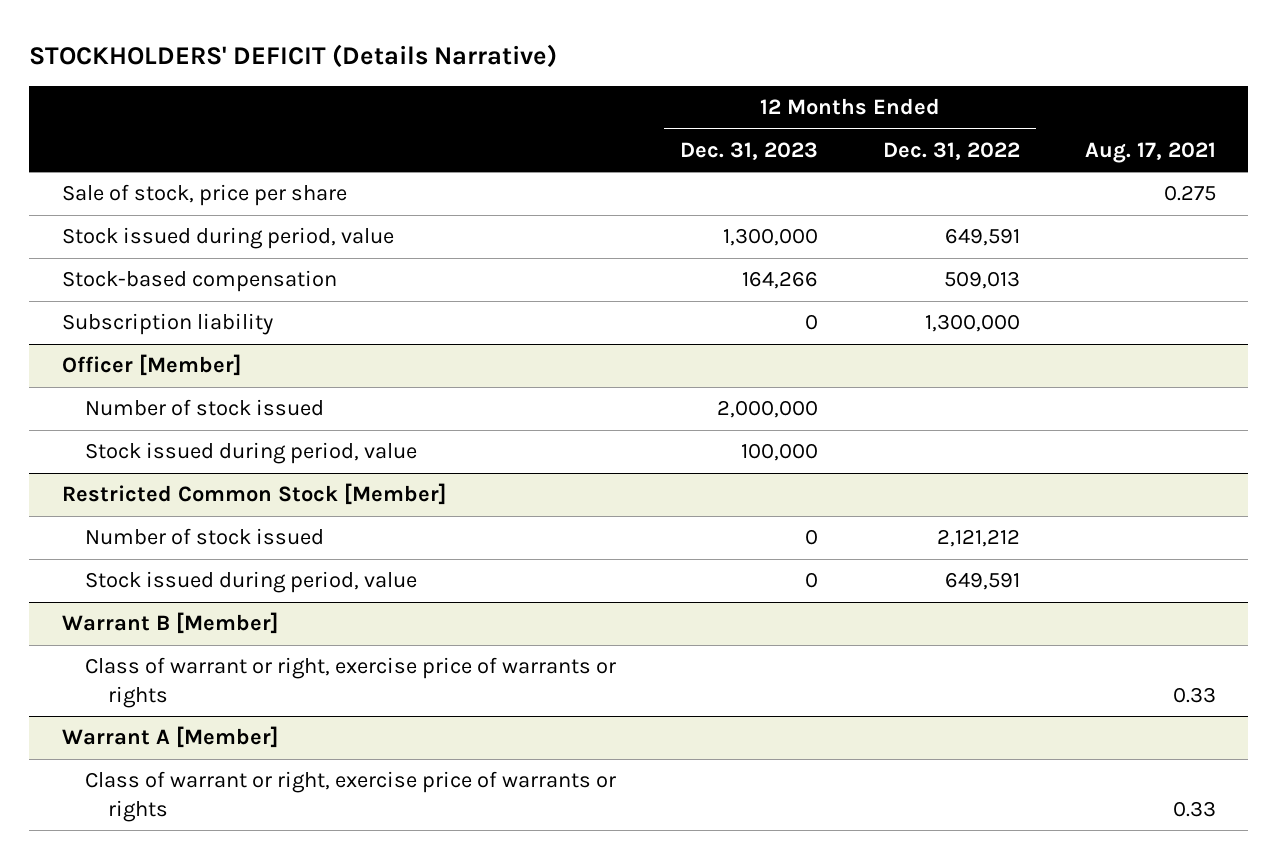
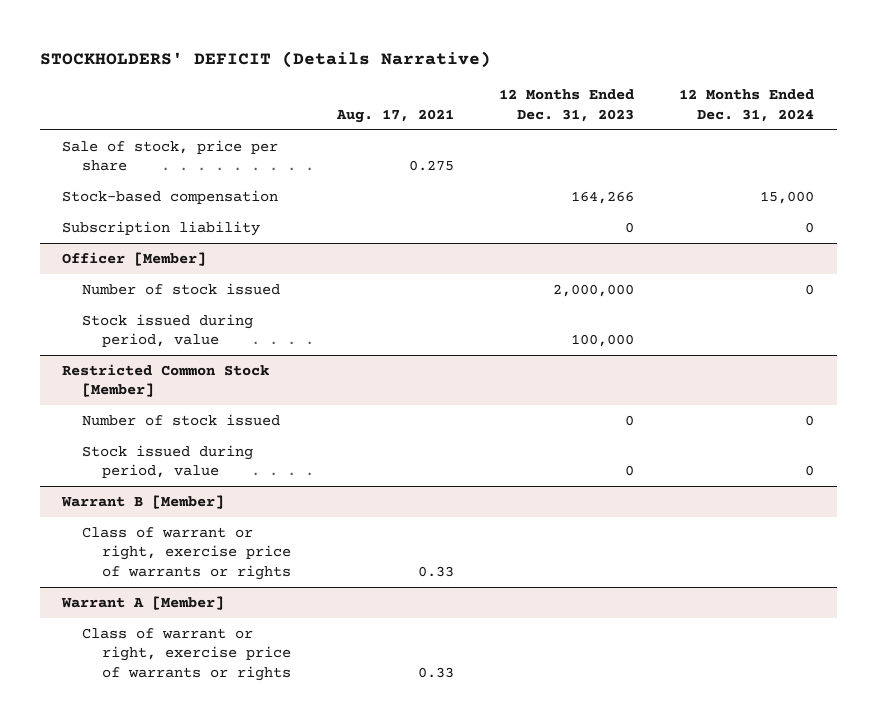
[883,141,1021,160] Dec. 31, 2022 -> none
none -> [679,89,815,122] 12 Months Ended Dec. 31, 2024
[61,227,394,250] Stock issued during period, value -> none

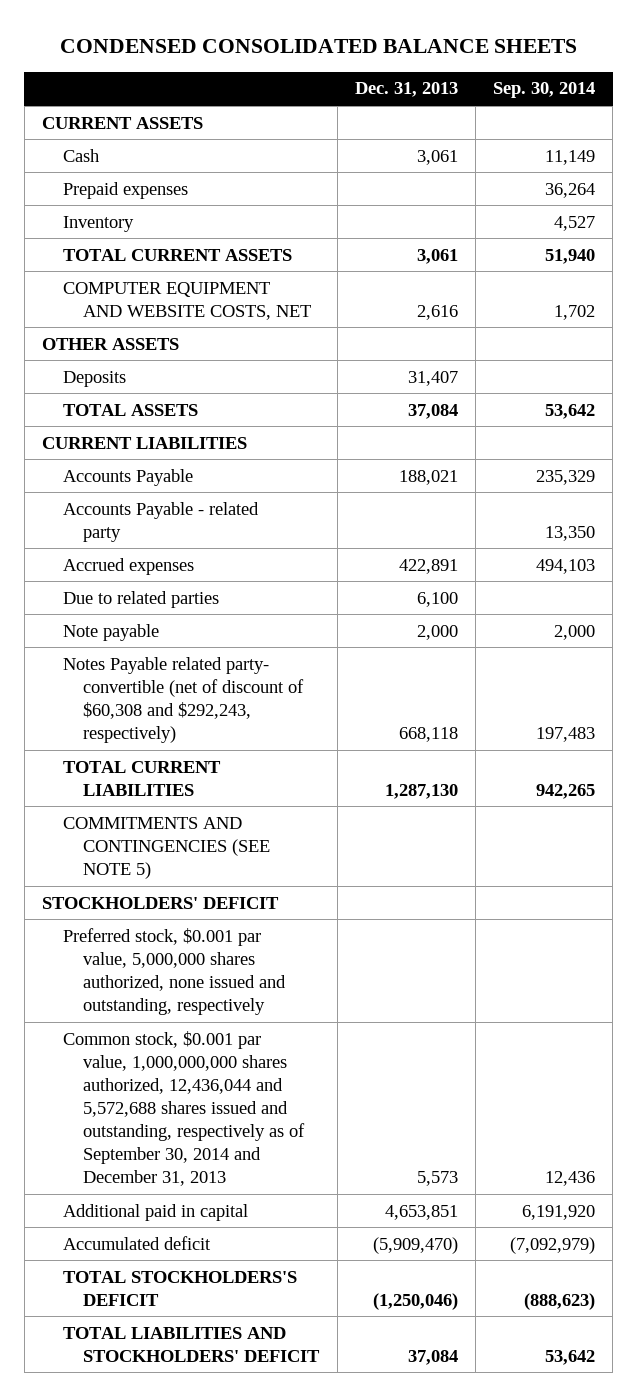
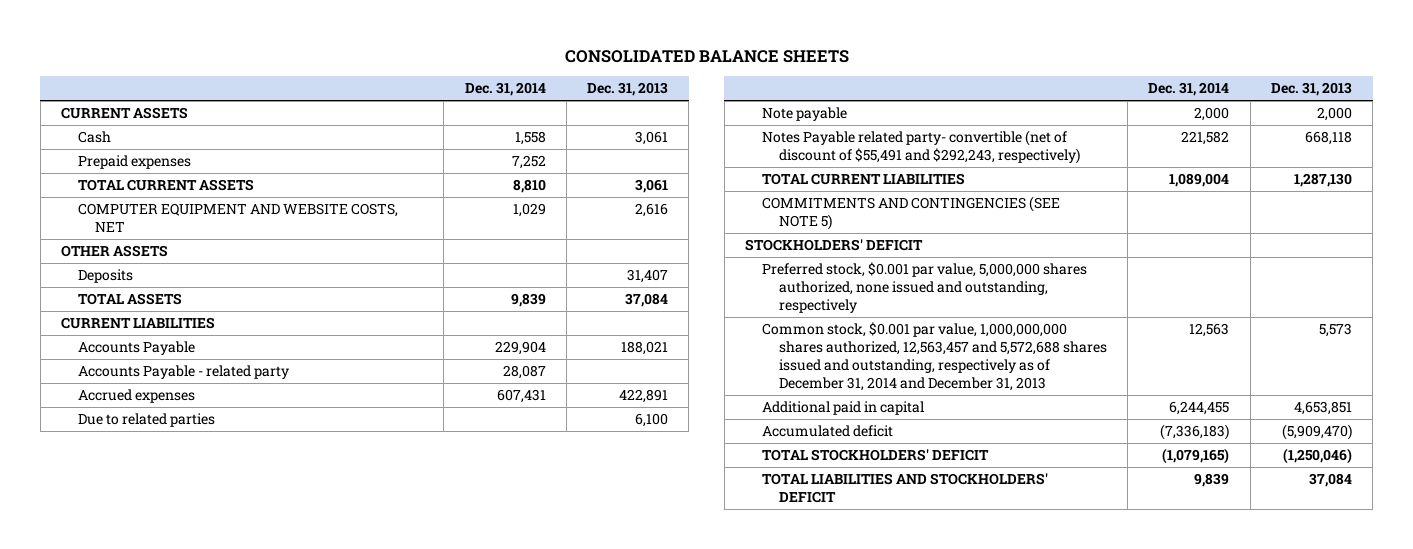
[59,38,577,53] CONDENSED CONSOLIDATED BALANCE SHEETS -> [564,50,849,64] CONSOLIDATED BALANCE SHEETS
[493,82,596,99] Sep. 30, 2014 -> none
none -> [464,82,546,97] Dec. 31, 2014
[62,215,134,232] Inventory -> none
[62,656,305,743] Notes Payable related party- convertible (net of discount of $60,308 and $292,243, respectively) -> [761,130,1080,165] Notes Payable related party- convertible (net of discount of $55,491 and $292,243, respectively)
[62,1030,306,1187] Common stock, $0.001 par value, 1,000,000,000 shares authorized, 12,436,044 and 5,572,688 shares issued and outstanding, respectively as of September 30, 2014 and December 31, 2013 -> [761,322,1107,391] Common stock, $0.001 par value, 1,000,000,000 shares authorized, 12,563,457 and 5,572,688 shares issued and outstanding, respectively as of December 31, 2014 and December 31, 2013
[62,1270,297,1306] TOTAL STOCKHOLDERS'S DEFICIT -> [761,449,989,462] TOTAL STOCKHOLDERS' DEFICIT

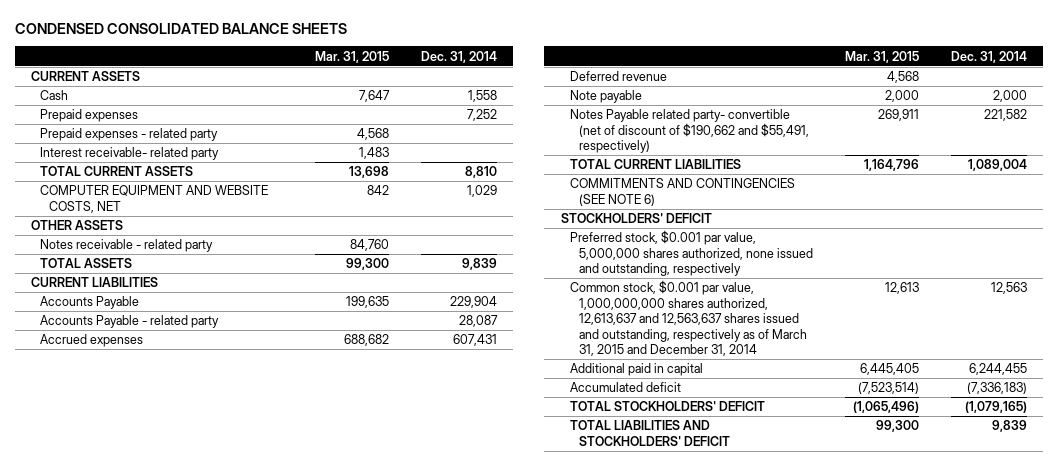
[564,50,849,64] CONSOLIDATED BALANCE SHEETS -> [14,22,347,34] CONDENSED CONSOLIDATED BALANCE SHEETS
[587,82,669,97] Dec. 31, 2013 -> none
none -> [315,50,390,63] Mar. 31, 2015
none -> [39,128,218,142] Prepaid expenses - related party
none -> [39,147,219,161] Interest receivable- related party
[78,269,134,284] Deposits -> none
none -> [39,239,213,253] Notes receivable - related party
[78,413,216,428] Due to related parties -> none
none -> [569,71,667,82] Deferred revenue
[761,130,1080,165] Notes Payable related party- convertible (net of discount of $55,491 and $292,243, respectively) -> [569,109,809,154] Notes Payable related party- convertible (net of discount of $190,662 and $55,491, respectively)
[761,196,1060,231] COMMITMENTS AND CONTINGENCIES (SEE NOTE 5) -> [569,178,795,206] COMMITMENTS AND CONTINGENCIES (SEE NOTE 6)
[761,322,1107,391] Common stock, $0.001 par value, 1,000,000,000 shares authorized, 12,563,457 and 5,572,688 shares issued and outstanding, respectively as of December 31, 2014 and December 31, 2013 -> [569,280,807,357] Common stock, $0.001 par value, 1,000,000,000 shares authorized, 12,613,637 and 12,563,637 shares issued and outstanding, respectively as of March 31, 2015 and December 31, 2014

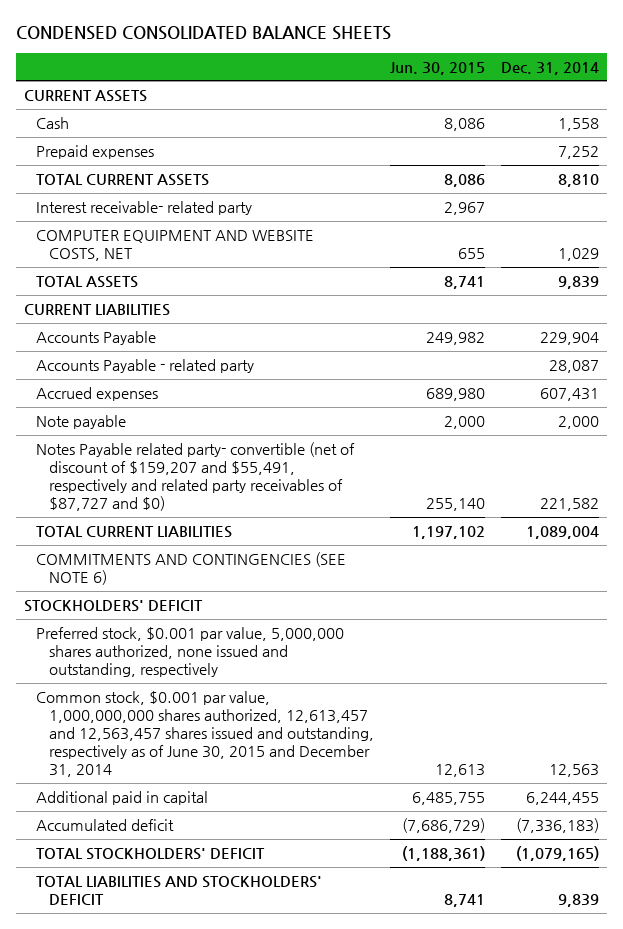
[315,50,390,63] Mar. 31, 2015 -> none
none -> [389,61,485,75] Jun. 30, 2015
[39,128,218,142] Prepaid expenses - related party -> none
[39,147,219,161] Interest receivable- related party -> [36,200,253,215] Interest receivable- related party
[30,220,123,231] OTHER ASSETS -> none
[39,239,213,253] Notes receivable - related party -> none
[569,71,667,82] Deferred revenue -> none
[569,109,809,154] Notes Payable related party- convertible (net of discount of $190,662 and $55,491, respectively) -> [36,441,356,512] Notes Payable related party- convertible (net of discount of $159,207 and $55,491, respectively and related party receivables of $87,727 and $0)
[569,280,807,357] Common stock, $0.001 par value, 1,000,000,000 shares authorized, 12,613,637 and 12,563,637 shares issued and outstanding, respectively as of March 31, 2015 and December 31, 2014 -> [36,690,374,778] Common stock, $0.001 par value, 1,000,000,000 shares authorized, 12,613,457 and 12,563,457 shares issued and outstanding, respectively as of June 30, 2015 and December 31, 2014

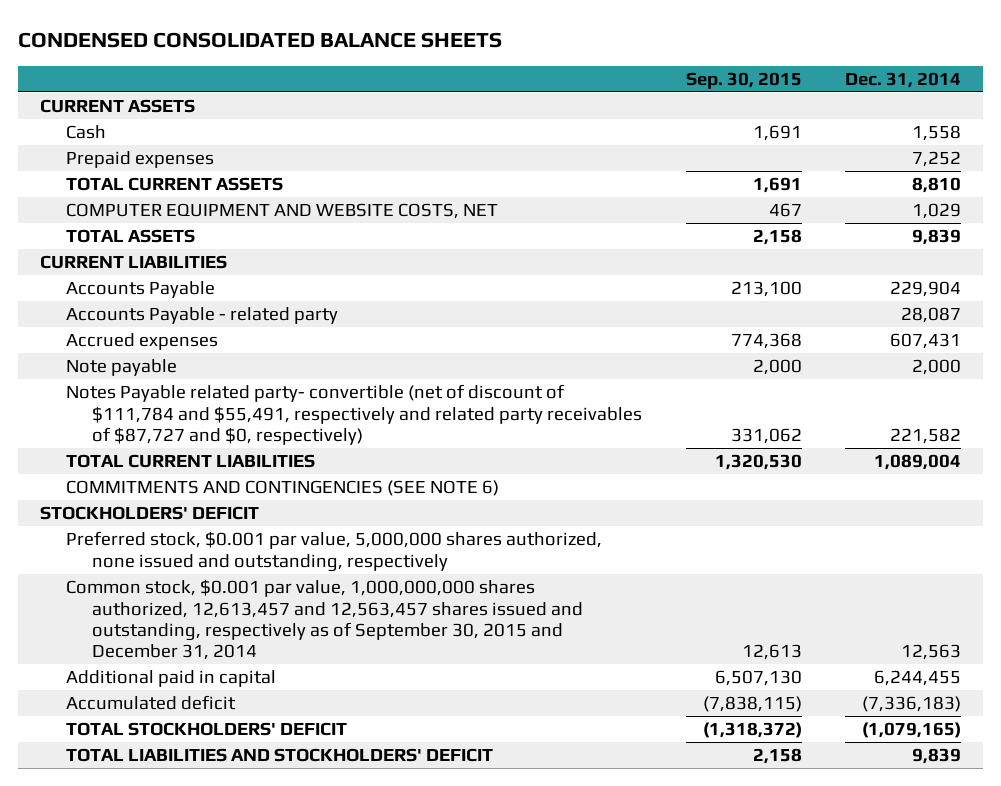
[389,61,485,75] Jun. 30, 2015 -> none
none -> [685,71,802,89] Sep. 30, 2015
[36,200,253,215] Interest receivable- related party -> none
[36,441,356,512] Notes Payable related party- convertible (net of discount of $159,207 and $55,491, respectively and related party receivables of $87,727 and $0) -> [66,384,643,445] Notes Payable related party- convertible (net of discount of $111,784 and $55,491, respectively and related party receivables of $87,727 and $0, respectively)
[36,690,374,778] Common stock, $0.001 par value, 1,000,000,000 shares authorized, 12,613,457 and 12,563,457 shares issued and outstanding, respectively as of June 30, 2015 and December 31, 2014 -> [66,579,584,661] Common stock, $0.001 par value, 1,000,000,000 shares authorized, 12,613,457 and 12,563,457 shares issued and outstanding, respectively as of September 30, 2015 and December 31, 2014

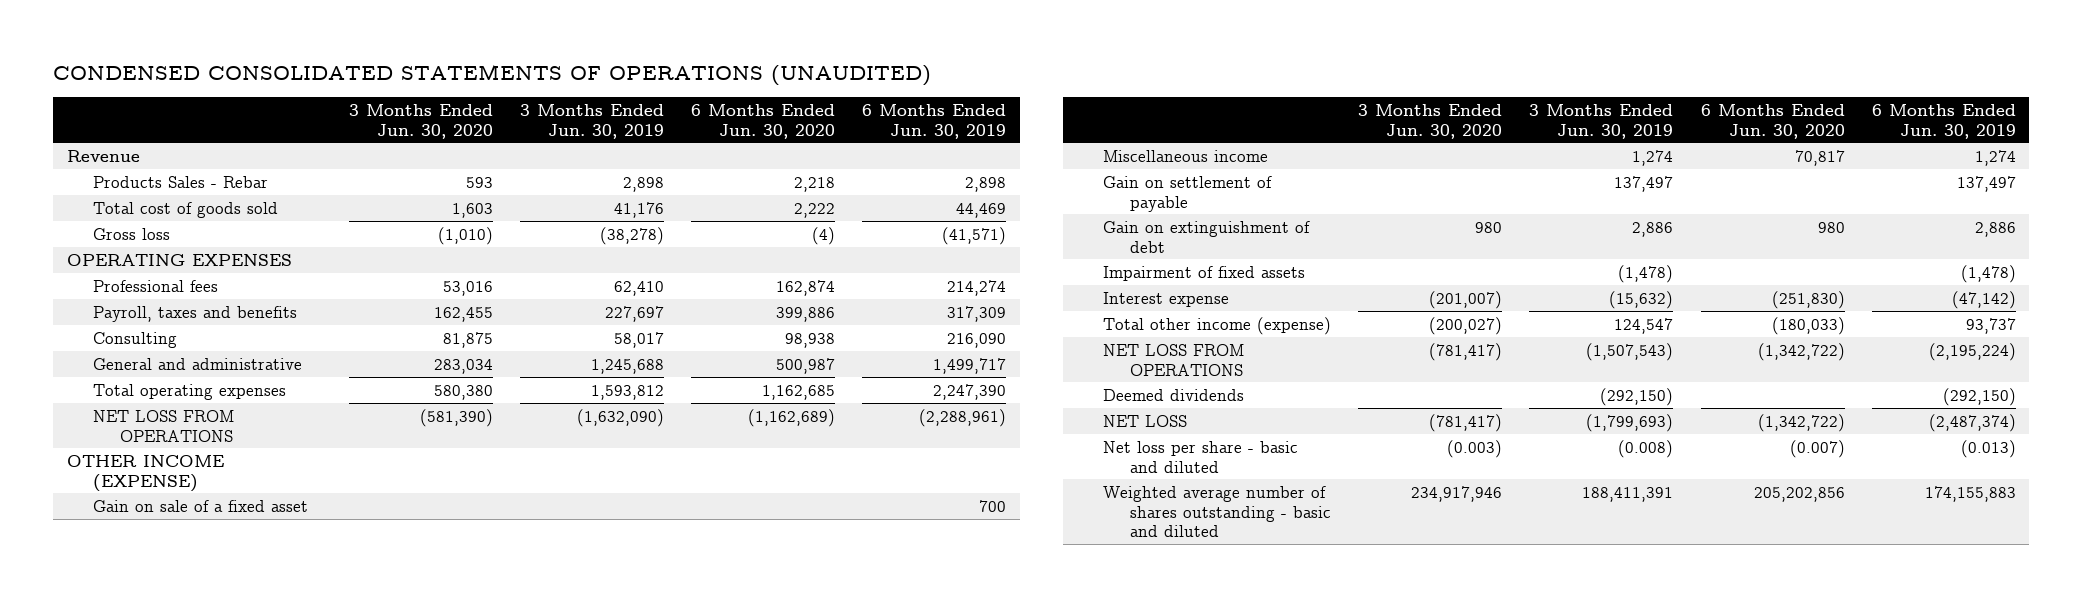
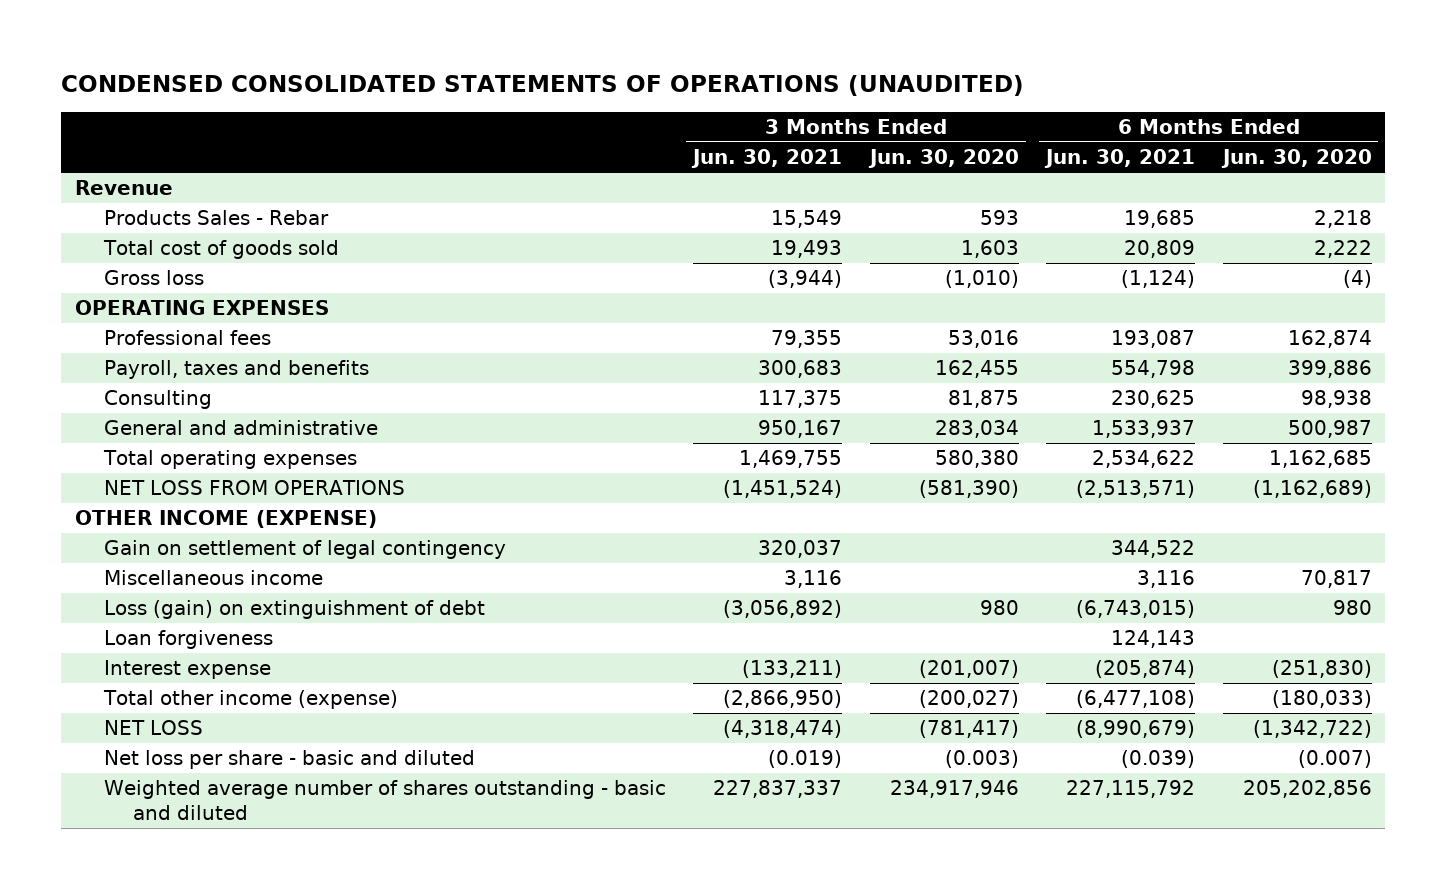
[519,103,664,139] 3 Months Ended Jun. 30, 2019 -> none
[862,103,1007,139] 6 Months Ended Jun. 30, 2019 -> none
none -> [691,149,843,169] Jun. 30, 2021
none -> [1044,149,1196,169] Jun. 30, 2021
[93,499,309,512] Gain on sale of a fixed asset -> none
none -> [103,540,506,560] Gain on settlement of legal contingency
[1102,175,1272,212] Gain on settlement of payable -> none
[1102,265,1305,281] Impairment of fixed assets -> none
[1102,220,1310,253] Gain on extinguishment of debt -> [103,600,485,620] Loss (gain) on extinguishment of debt
none -> [103,630,273,650] Loan forgiveness
[1102,343,1244,376] NET LOSS FROM OPERATIONS -> none
[1102,388,1244,401] Deemed dividends -> none

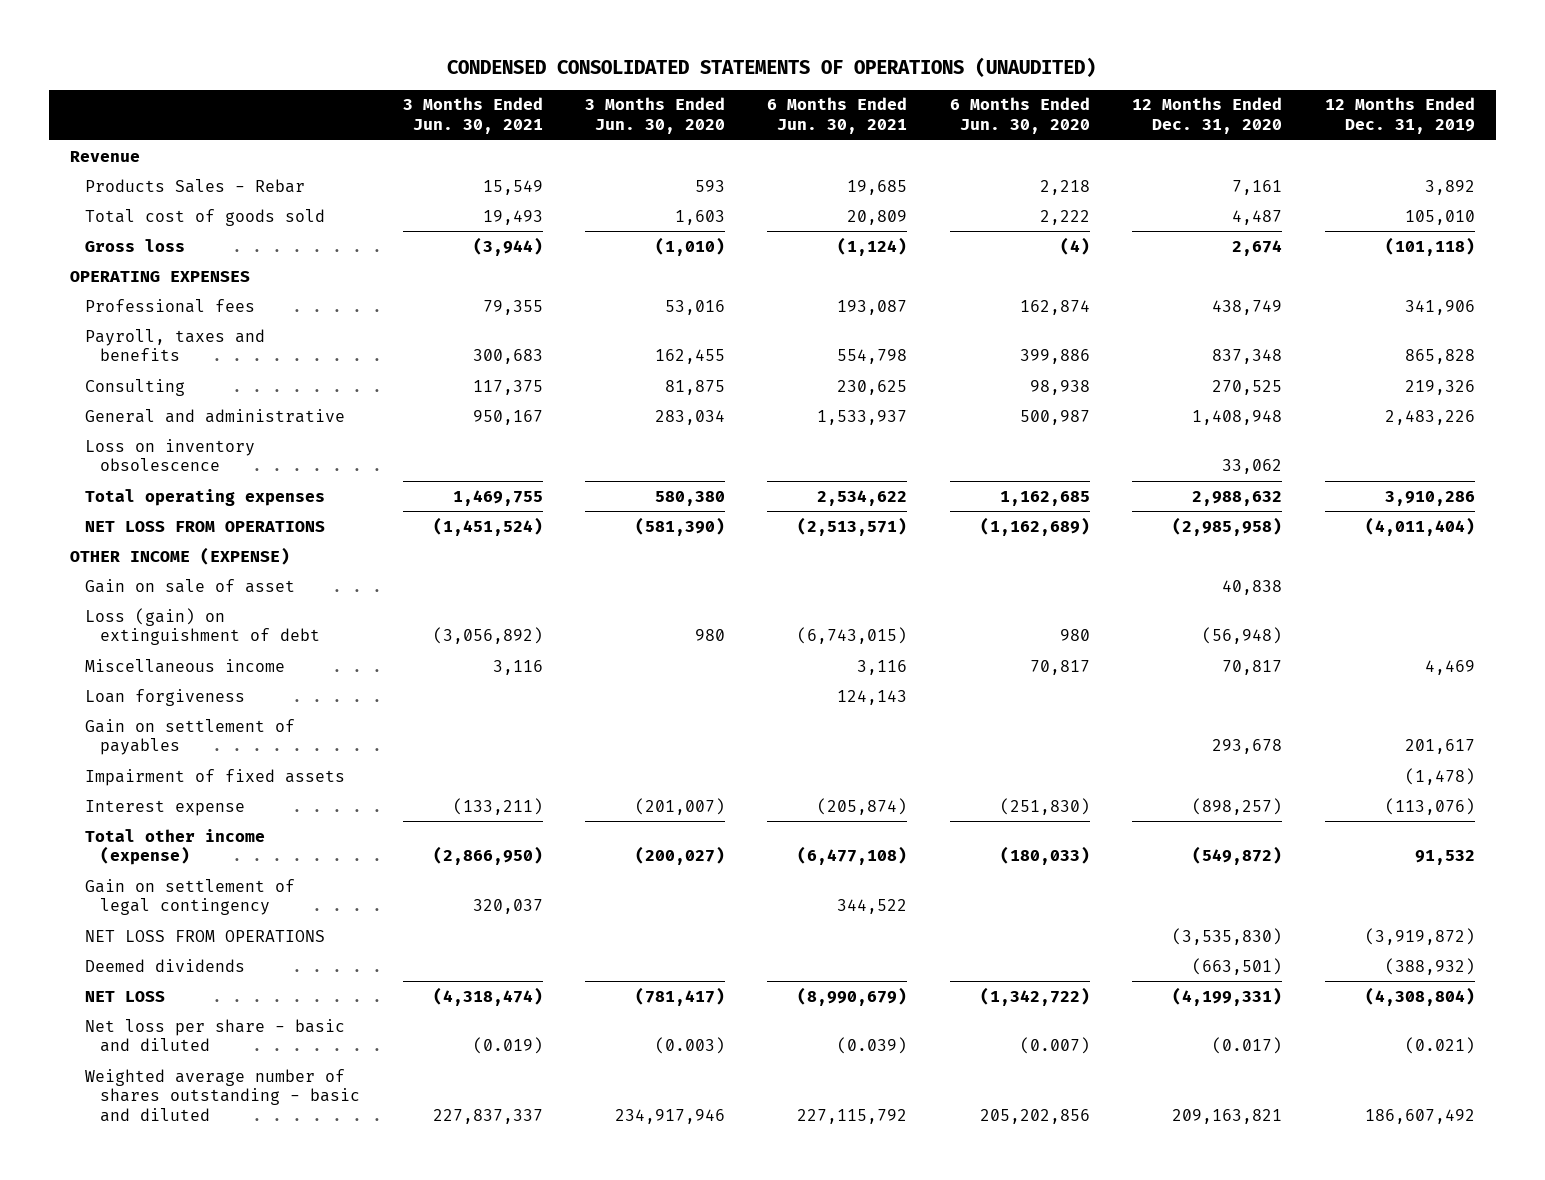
none -> [1132,97,1283,135] 12 Months Ended Dec. 31, 2020
none -> [1324,97,1475,135] 12 Months Ended Dec. 31, 2019
none -> [85,438,256,472] Loss on inventory obsolescence
none -> [85,578,296,593] Gain on sale of asset
[103,570,323,586] Miscellaneous income -> [85,658,286,673] Miscellaneous income
none -> [85,718,296,756] Gain on settlement of payables
none -> [85,768,346,786] Impairment of fixed assets
[103,540,506,560] Gain on settlement of legal contingency -> [85,878,296,916] Gain on settlement of legal contingency
none -> [85,929,326,942] NET LOSS FROM OPERATIONS
none -> [85,958,246,972] Deemed dividends

